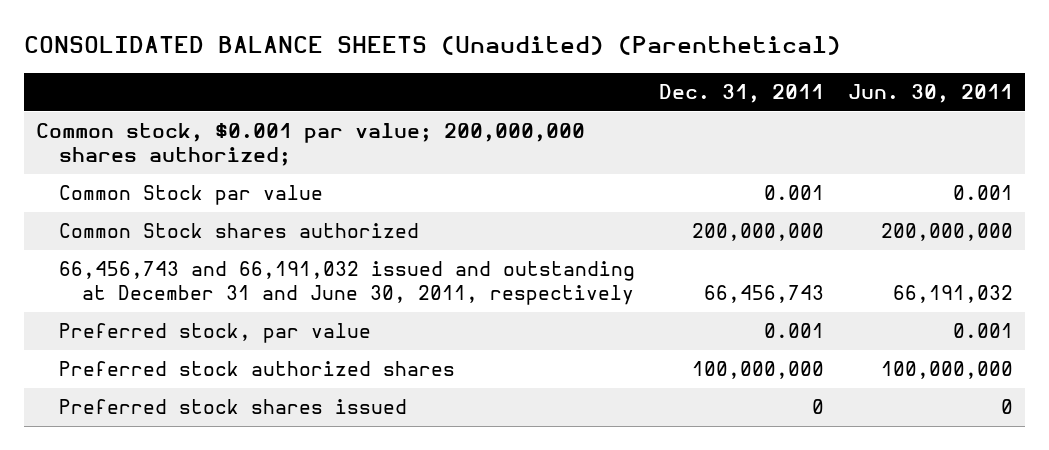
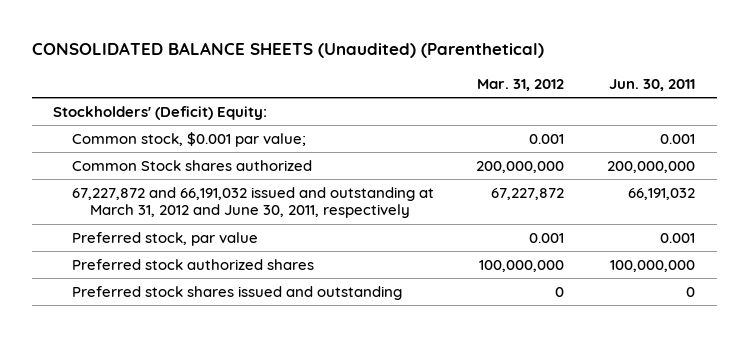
[659,83,825,103] Dec. 31, 2011 -> none
none -> [477,78,565,91] Mar. 31, 2012
[35,123,585,166] Common stock, $0.001 par value; 200,000,000 shares authorized; -> none
none -> [53,105,268,120] Stockholders' (Deficit) Equity:
[58,185,323,206] Common Stock par value -> [71,131,306,147] Common stock, $0.001 par value;
[58,261,635,305] 66,456,743 and 66,191,032 issued and outstanding at December 31 and June 30, 2011, respectively -> [71,186,434,219] 67,227,872 and 66,191,032 issued and outstanding at March 31, 2012 and June 30, 2011, respectively
[58,399,407,415] Preferred stock shares issued -> [71,285,402,300] Preferred stock shares issued and outstanding

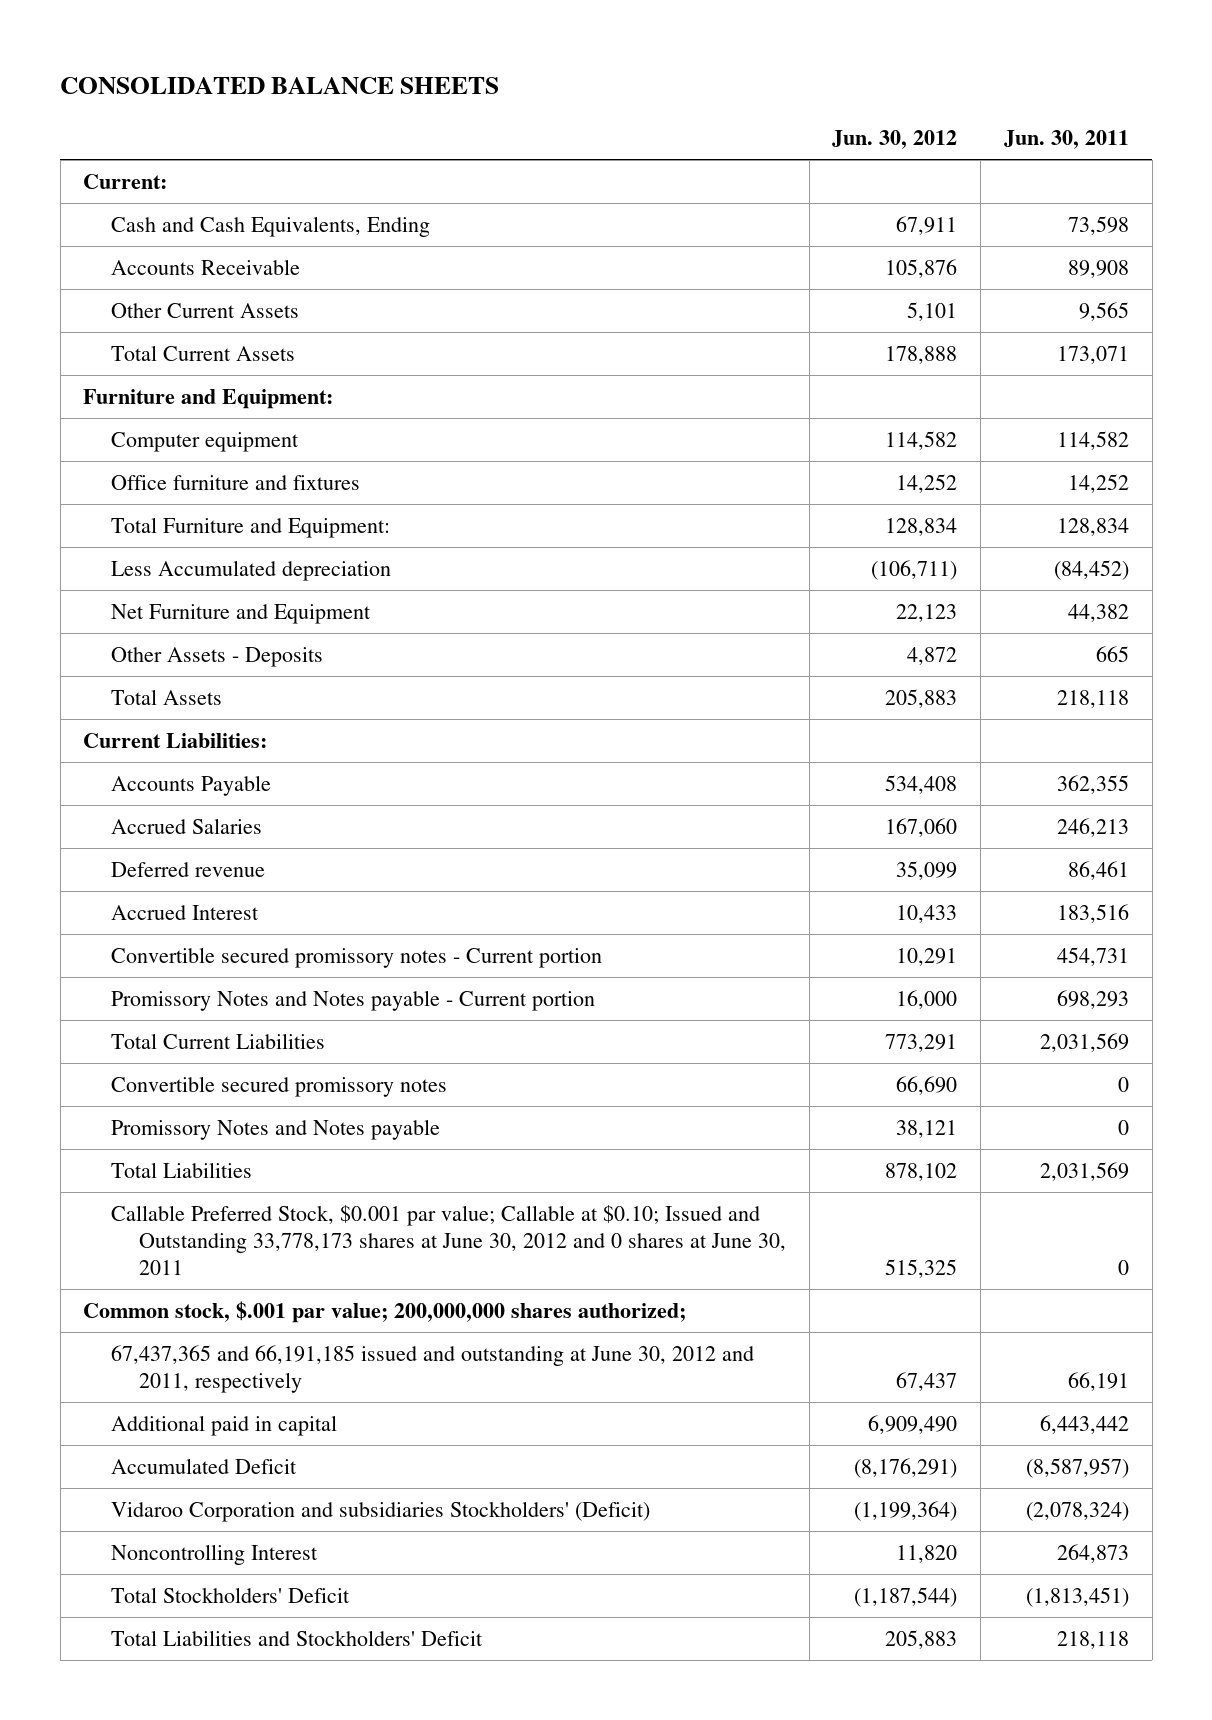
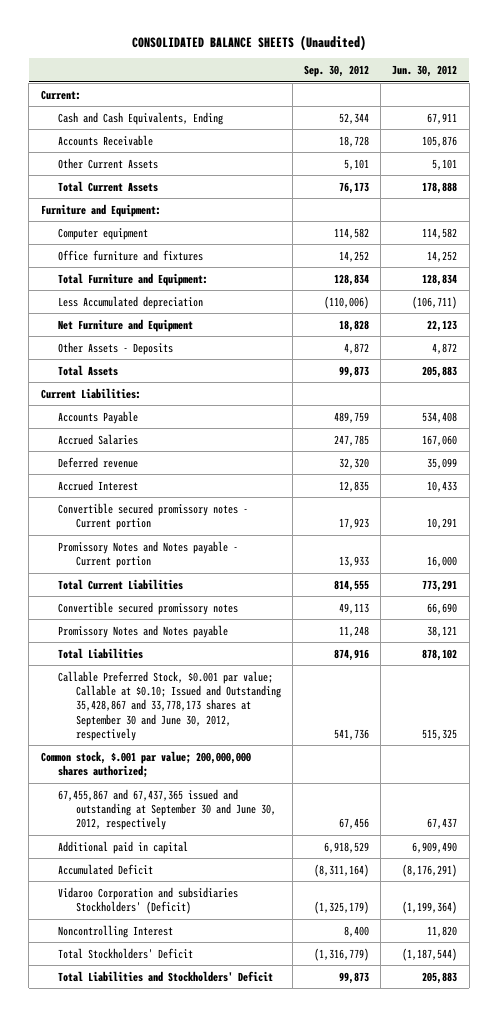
[60,77,500,95] CONSOLIDATED BALANCE SHEETS -> [131,34,366,51] CONSOLIDATED BALANCE SHEETS (Unaudited)
[1003,130,1129,150] Jun. 30, 2011 -> none
none -> [304,65,370,78] Sep. 30, 2012
[111,1204,786,1276] Callable Preferred Stock, $0.001 par value; Callable at $0.10; Issued and Outstanding 33,778,173 shares at June 30, 2012 and 0 shares at June 30, 2011 -> [58,670,281,741] Callable Preferred Stock, $0.001 par value; Callable at $0.10; Issued and Outstanding 35,428,867 and 33,778,173 shares at September 30 and June 30, 2012, respectively
[111,1344,755,1393] 67,437,365 and 66,191,185 issued and outstanding at June 30, 2012 and 2011, respectively -> [58,788,276,831] 67,455,867 and 67,437,365 issued and outstanding at September 30 and June 30, 2012, respectively

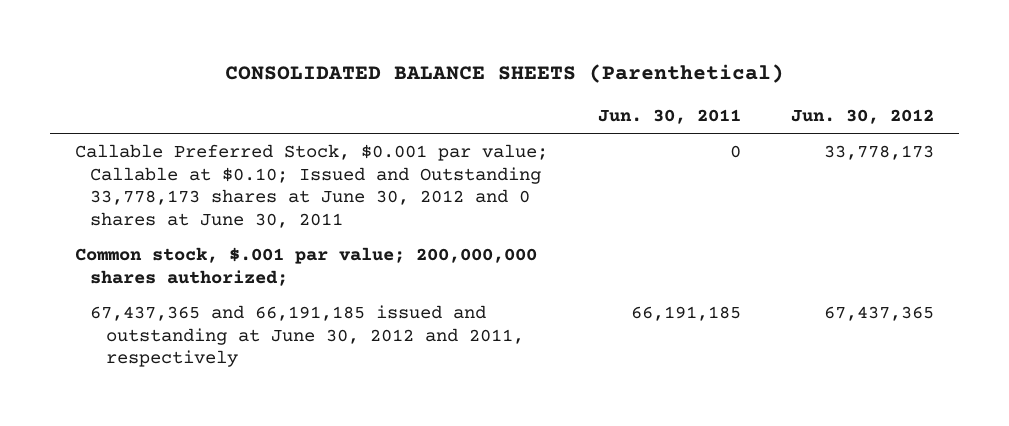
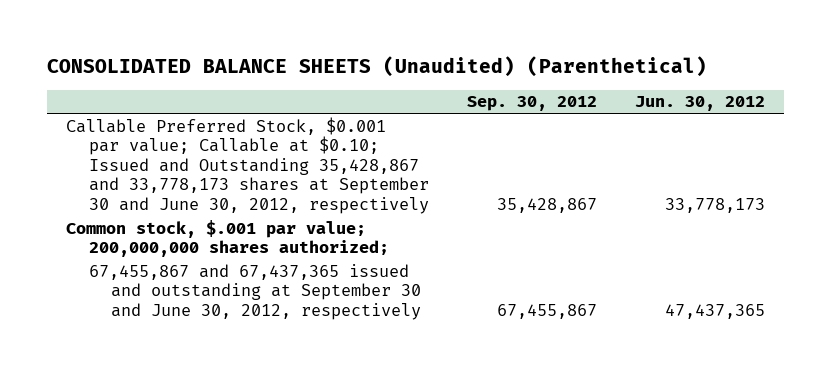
[224,63,784,83] CONSOLIDATED BALANCE SHEETS (Parenthetical) -> [47,56,708,78] CONSOLIDATED BALANCE SHEETS (Unaudited) (Parenthetical)
[598,108,742,124] Jun. 30, 2011 -> none
none -> [466,96,597,112] Sep. 30, 2012
[74,144,548,228] Callable Preferred Stock, $0.001 par value; Callable at $0.10; Issued and Outstanding 33,778,173 shares at June 30, 2012 and 0 shares at June 30, 2011 -> [66,116,429,214] Callable Preferred Stock, $0.001 par value; Callable at $0.10; Issued and Outstanding 35,428,867 and 33,778,173 shares at September 30 and June 30, 2012, respectively
[90,305,524,368] 67,437,365 and 66,191,185 issued and outstanding at June 30, 2012 and 2011, respectively -> [88,263,422,320] 67,455,867 and 67,437,365 issued and outstanding at September 30 and June 30, 2012, respectively
[824,306,935,322] 67,437,365 -> [664,303,765,319] 47,437,365

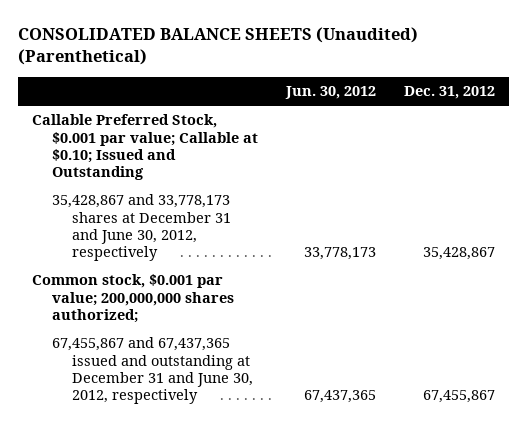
[466,96,597,112] Sep. 30, 2012 -> none
none -> [403,86,495,100] Dec. 31, 2012
none -> [32,114,259,181] Callable Preferred Stock, $0.001 par value; Callable at $0.10; Issued and Outstanding
[66,116,429,214] Callable Preferred Stock, $0.001 par value; Callable at $0.10; Issued and Outstanding 35,428,867 and 33,778,173 shares at September 30 and June 30, 2012, respectively -> [52,194,231,262] 35,428,867 and 33,778,173 shares at December 31 and June 30, 2012, respectively
[66,219,389,258] Common stock, $.001 par value; 200,000,000 shares authorized; -> [32,274,235,323] Common stock, $0.001 par value; 200,000,000 shares authorized;
[88,263,422,320] 67,455,867 and 67,437,365 issued and outstanding at September 30 and June 30, 2012, respectively -> [52,337,253,405] 67,455,867 and 67,437,365 issued and outstanding at December 31 and June 30, 2012, respectively
[664,303,765,319] 47,437,365 -> [303,390,376,404] 67,437,365

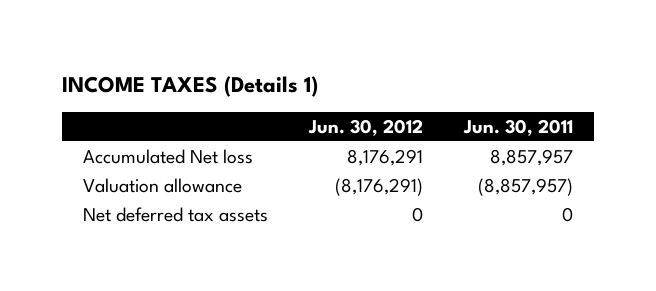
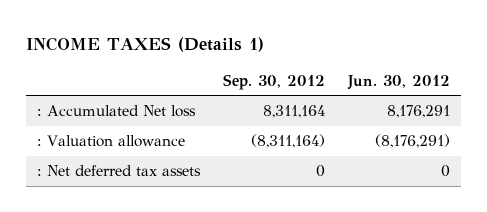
[463,118,574,136] Jun. 30, 2011 -> none
none -> [222,73,325,90] Sep. 30, 2012
[82,148,253,164] Accumulated Net loss -> [37,105,197,118] : Accumulated Net loss
[82,177,242,193] Valuation allowance -> [37,135,186,148] : Valuation allowance
[82,206,268,222] Net deferred tax assets -> [37,165,202,177] : Net deferred tax assets

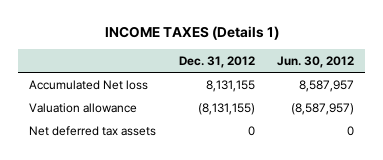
[222,73,325,90] Sep. 30, 2012 -> none
none -> [178,56,255,69] Dec. 31, 2012
[37,105,197,118] : Accumulated Net loss -> [29,79,149,90] Accumulated Net loss
[386,105,450,119] 8,176,291 -> [299,79,355,92] 8,587,957
[37,135,186,148] : Valuation allowance -> [29,102,138,113] Valuation allowance
[374,134,450,149] (8,176,291) -> [291,102,355,115] (8,587,957)
[37,165,202,177] : Net deferred tax assets -> [29,125,157,136] Net deferred tax assets

